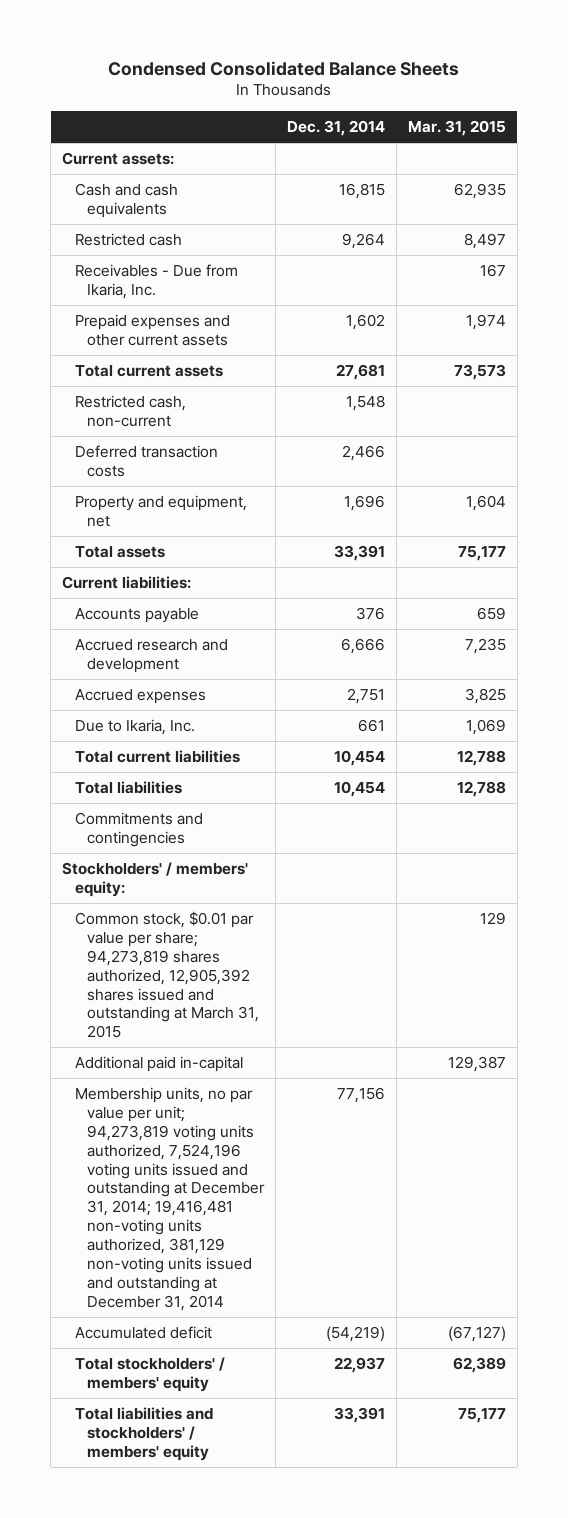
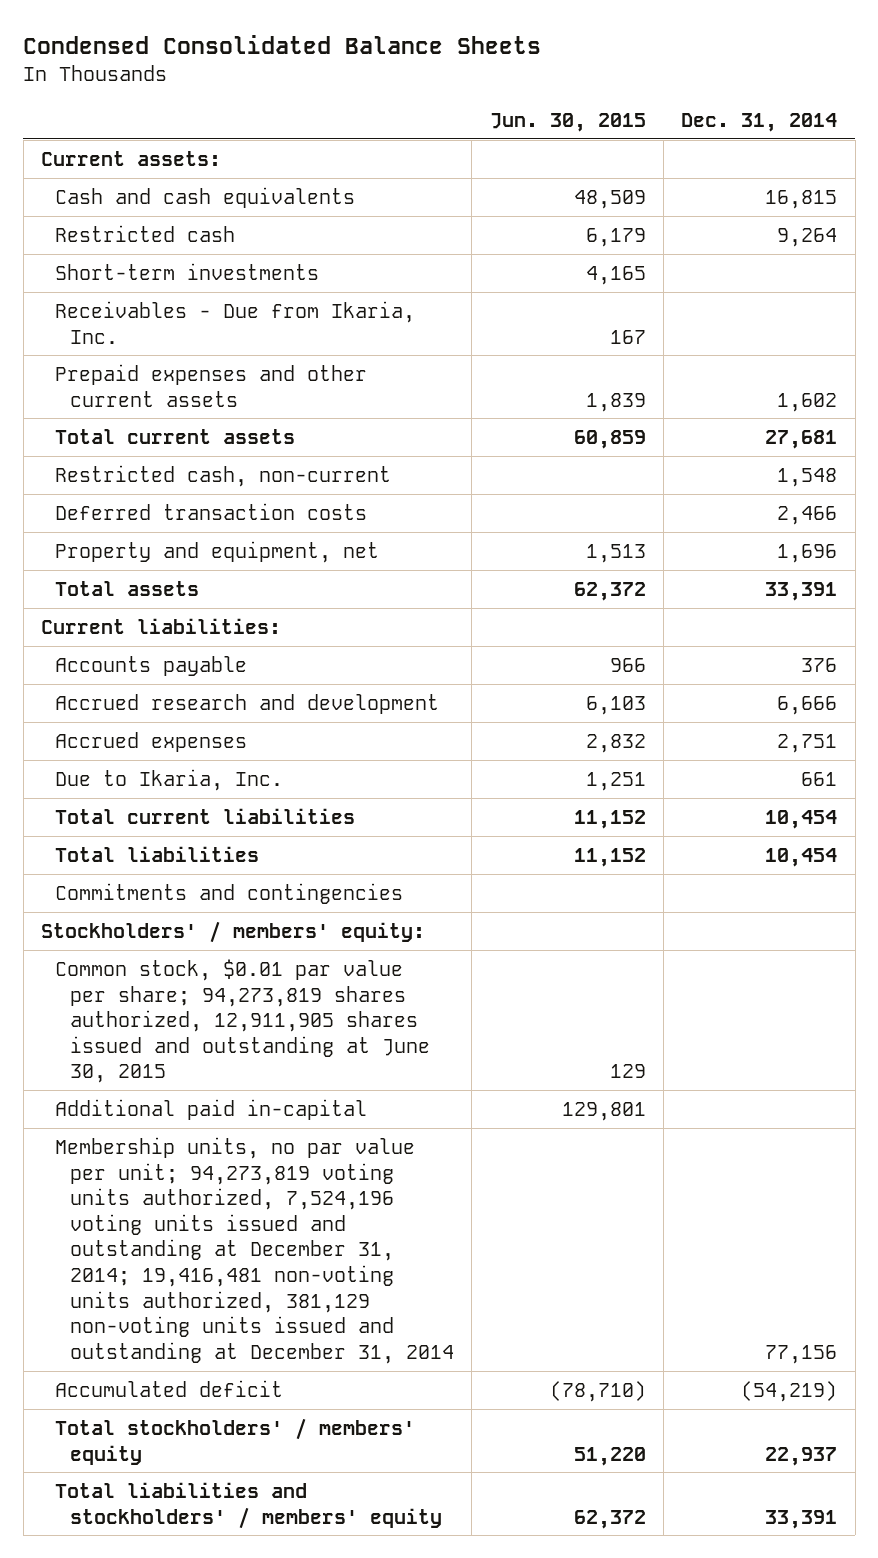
[407,119,506,136] Mar. 31, 2015 -> none
none -> [489,113,646,133] Jun. 30, 2015
none -> [55,262,320,280] Short-term investments
[74,911,260,1039] Common stock, $0.01 par value per share; 94,273,819 shares authorized, 12,905,392 shares issued and outstanding at March 31, 2015 -> [55,958,430,1084] Common stock, $0.01 par value per share; 94,273,819 shares authorized, 12,911,905 shares issued and outstanding at June 30, 2015

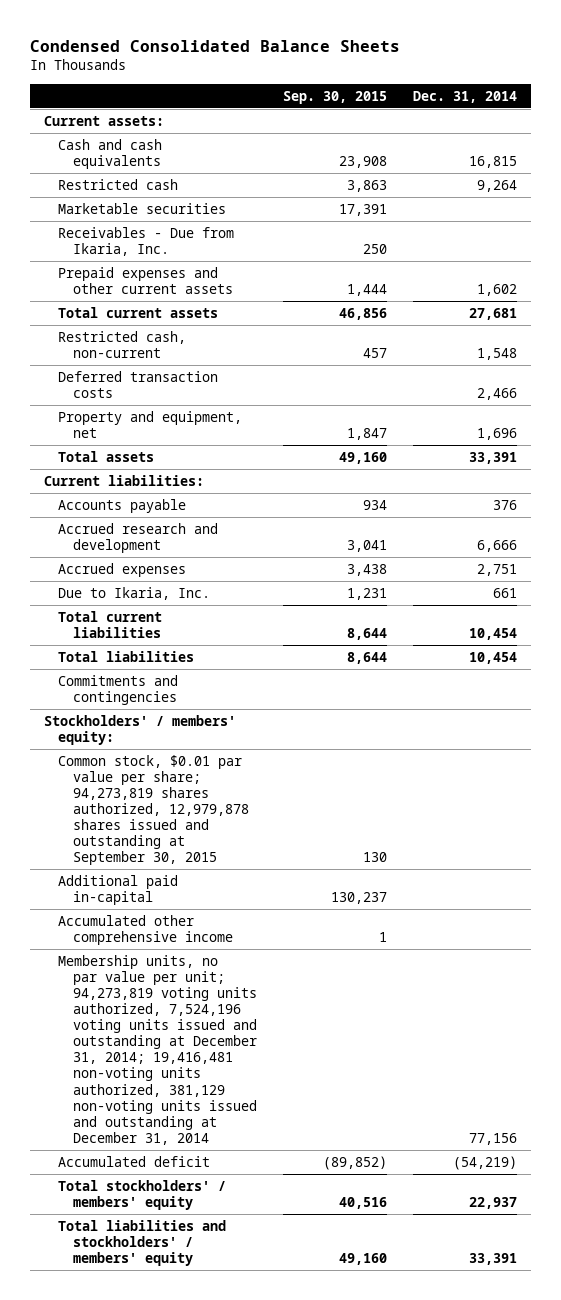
[489,113,646,133] Jun. 30, 2015 -> none
none -> [283,90,388,104] Sep. 30, 2015
[55,262,320,280] Short-term investments -> none
none -> [58,202,227,214] Marketable securities
[55,958,430,1084] Common stock, $0.01 par value per share; 94,273,819 shares authorized, 12,911,905 shares issued and outstanding at June 30, 2015 -> [58,754,249,866] Common stock, $0.01 par value per share; 94,273,819 shares authorized, 12,979,878 shares issued and outstanding at September 30, 2015
none -> [58,914,233,945] Accumulated other comprehensive income

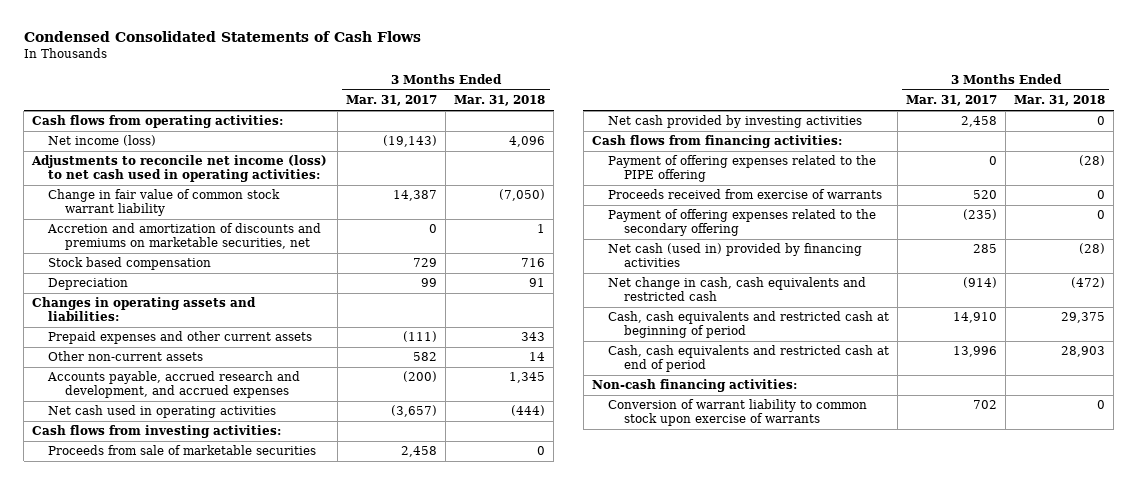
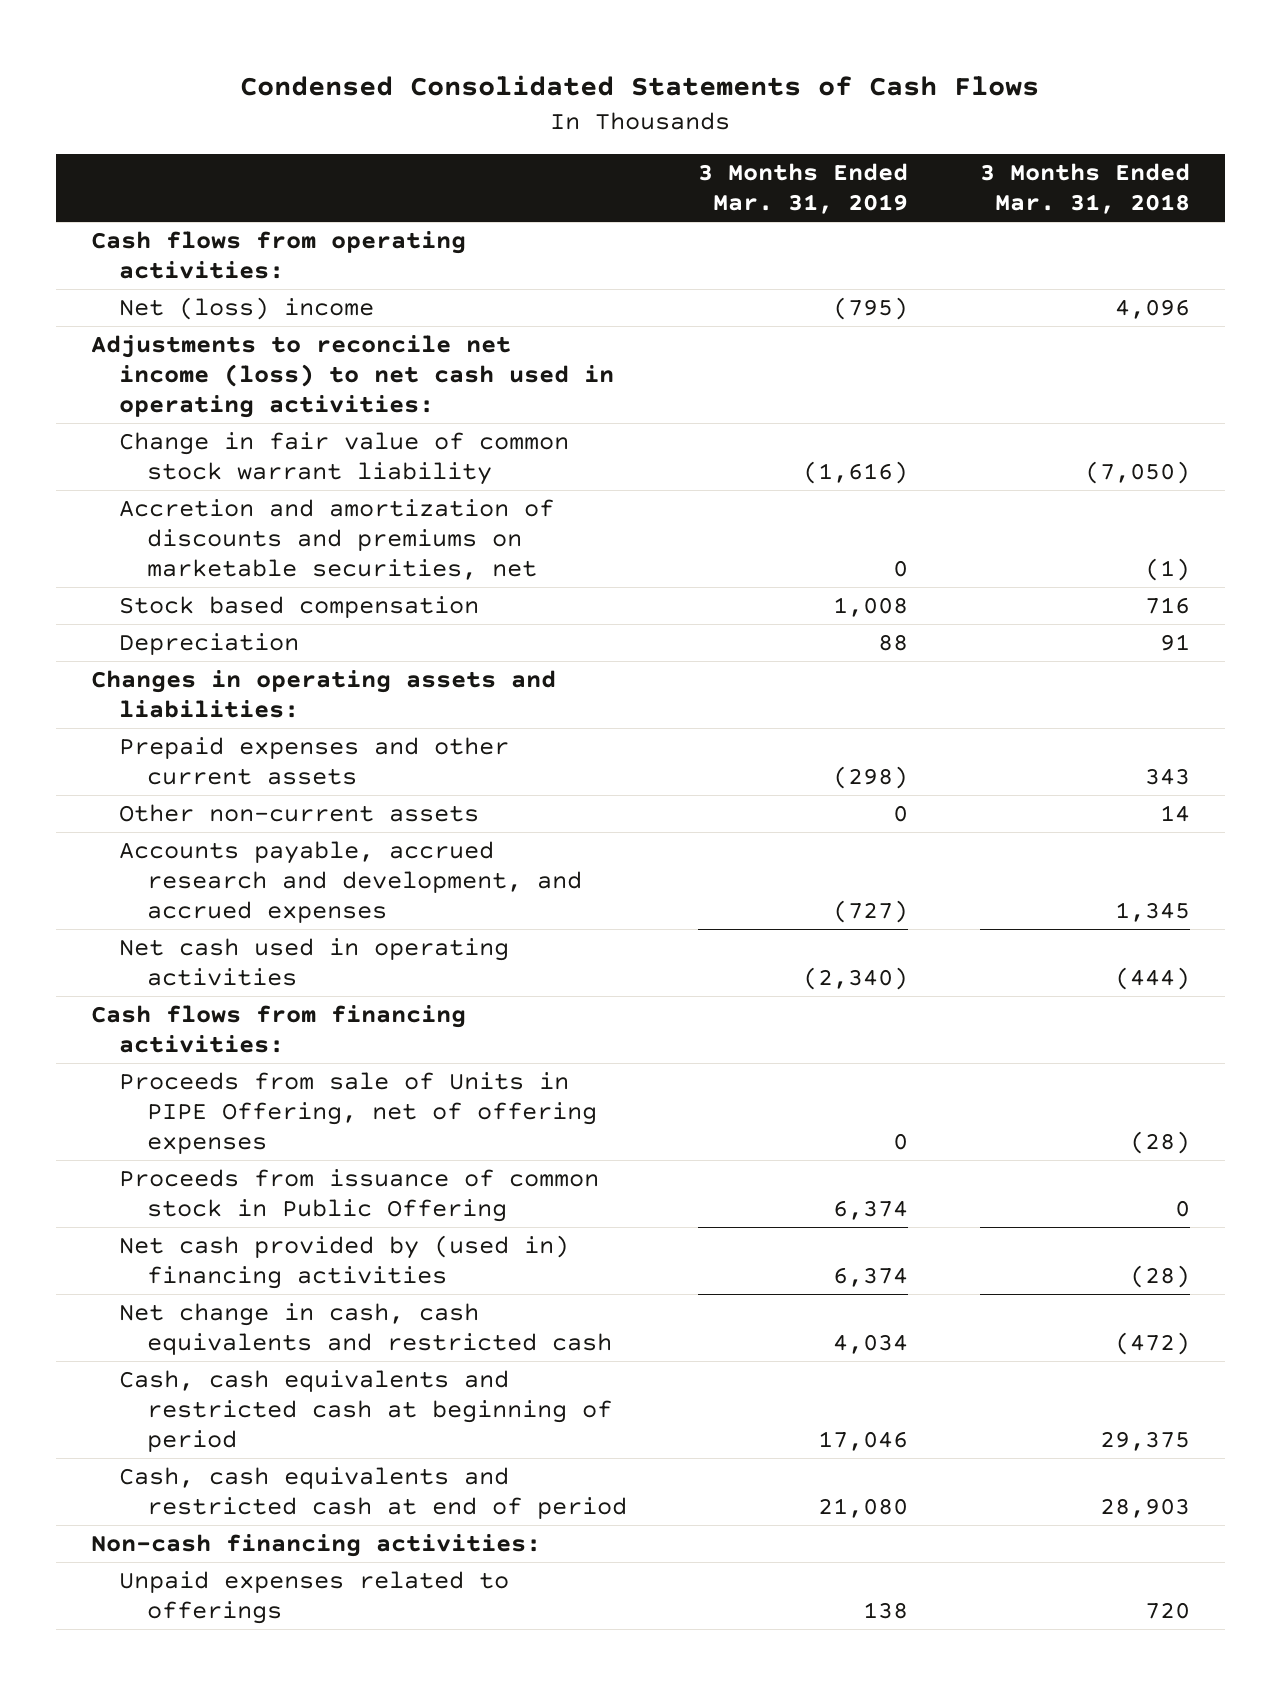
[346,95,438,107] Mar. 31, 2017 -> none
none -> [698,163,909,215] 3 Months Ended Mar. 31, 2019
[48,135,157,147] Net income (loss) -> [119,296,375,320] Net (loss) income
[537,224,546,234] 1 -> [1144,558,1190,582] (1)
[32,425,282,439] Cash flows from investing activities: -> none
[48,445,317,456] Proceeds from sale of marketable securities -> none
[608,115,863,129] Net cash provided by investing activities -> none
[608,155,877,183] Payment of offering expenses related to the PIPE offering -> none
[608,189,883,200] Proceeds received from exercise of warrants -> none
[608,209,877,237] Payment of offering expenses related to the secondary offering -> none
none -> [119,1071,598,1155] Proceeds from sale of Units in PIPE Offering, net of offering expenses
none -> [119,1168,600,1222] Proceeds from issuance of common stock in Public Offering
[608,243,863,268] Net cash (used in) provided by financing activities -> [119,1234,570,1289] Net cash provided by (used in) financing activities
[608,399,868,427] Conversion of warrant liability to common stock upon exercise of warrants -> none
none -> [119,1570,510,1624] Unpaid expenses related to offerings

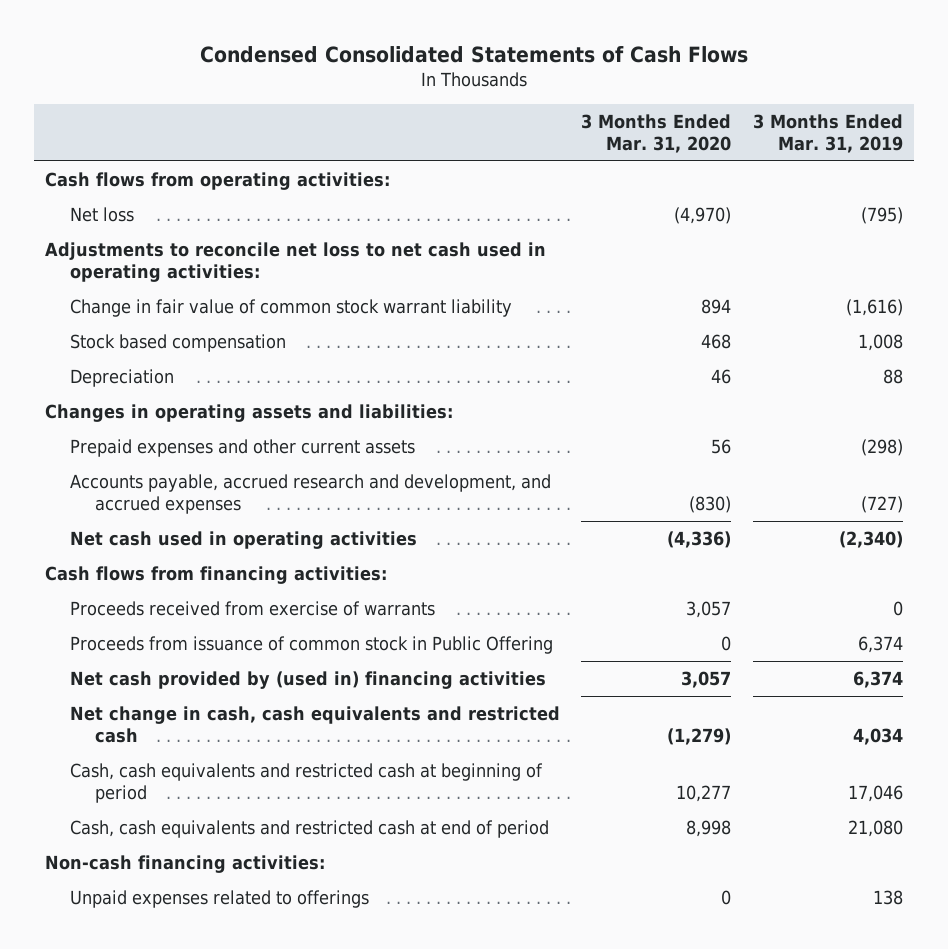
[979,163,1190,215] 3 Months Ended Mar. 31, 2018 -> none
none -> [581,114,732,154] 3 Months Ended Mar. 31, 2020
[119,296,375,320] Net (loss) income -> [69,206,134,222] Net loss
[91,334,615,419] Adjustments to reconcile net income (loss) to net cash used in operating activities: -> [44,241,546,282] Adjustments to reconcile net loss to net cash used in operating activities:
[119,498,555,581] Accretion and amortization of discounts and premiums on marketable securities, net -> none
[119,803,480,822] Other non-current assets -> none
[119,1071,598,1155] Proceeds from sale of Units in PIPE Offering, net of offering expenses -> none
none -> [69,600,435,616] Proceeds received from exercise of warrants

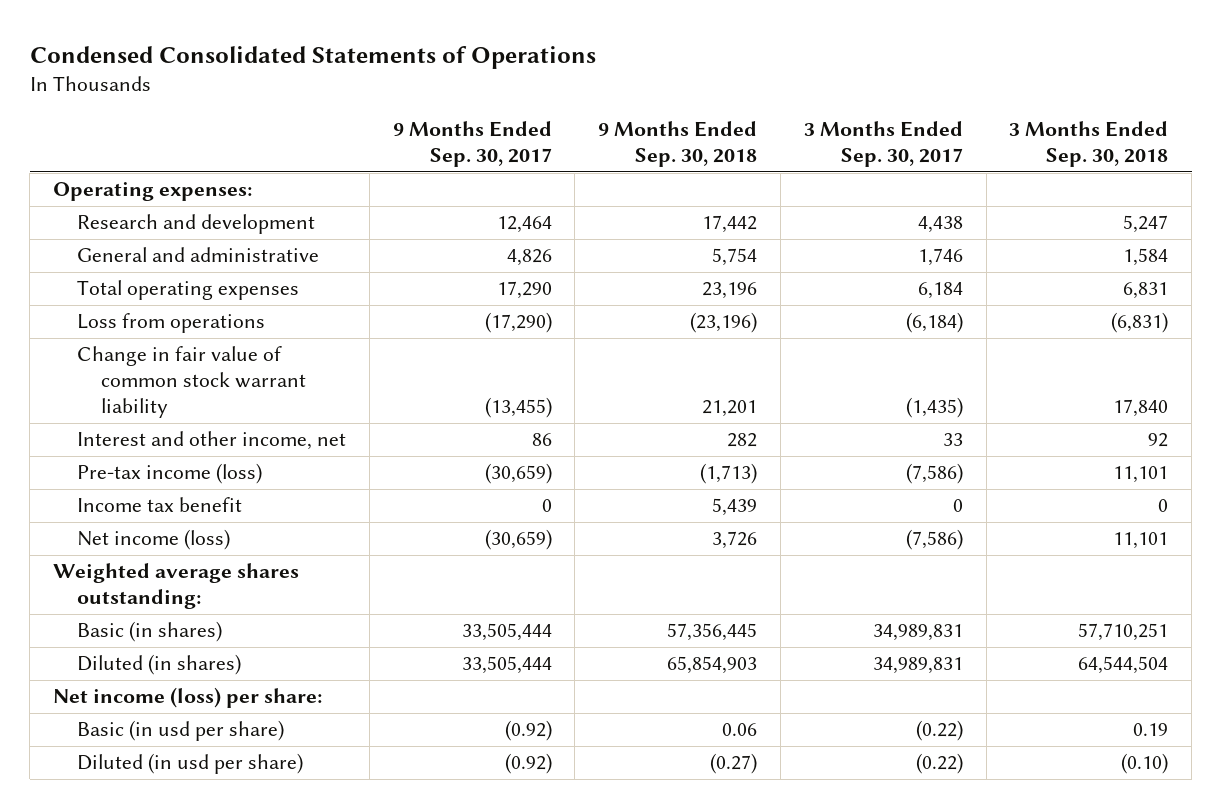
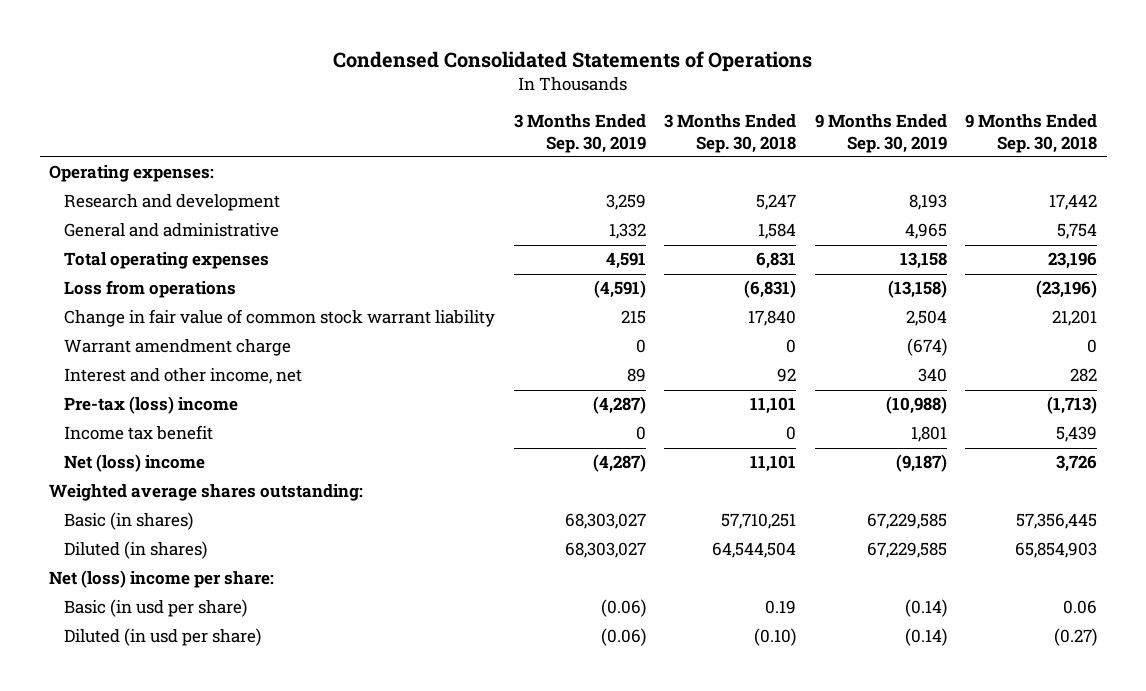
[392,121,552,168] 9 Months Ended Sep. 30, 2017 -> none
[803,121,963,168] 3 Months Ended Sep. 30, 2017 -> none
none -> [513,114,646,153] 3 Months Ended Sep. 30, 2019
none -> [814,114,947,153] 9 Months Ended Sep. 30, 2019
none -> [64,339,292,357] Warrant amendment charge
[76,463,262,485] Pre-tax income (loss) -> [64,396,239,415] Pre-tax (loss) income
[76,529,230,551] Net income (loss) -> [64,454,206,473] Net (loss) income
[52,687,322,709] Net income (loss) per share: -> [49,570,275,589] Net (loss) income per share:

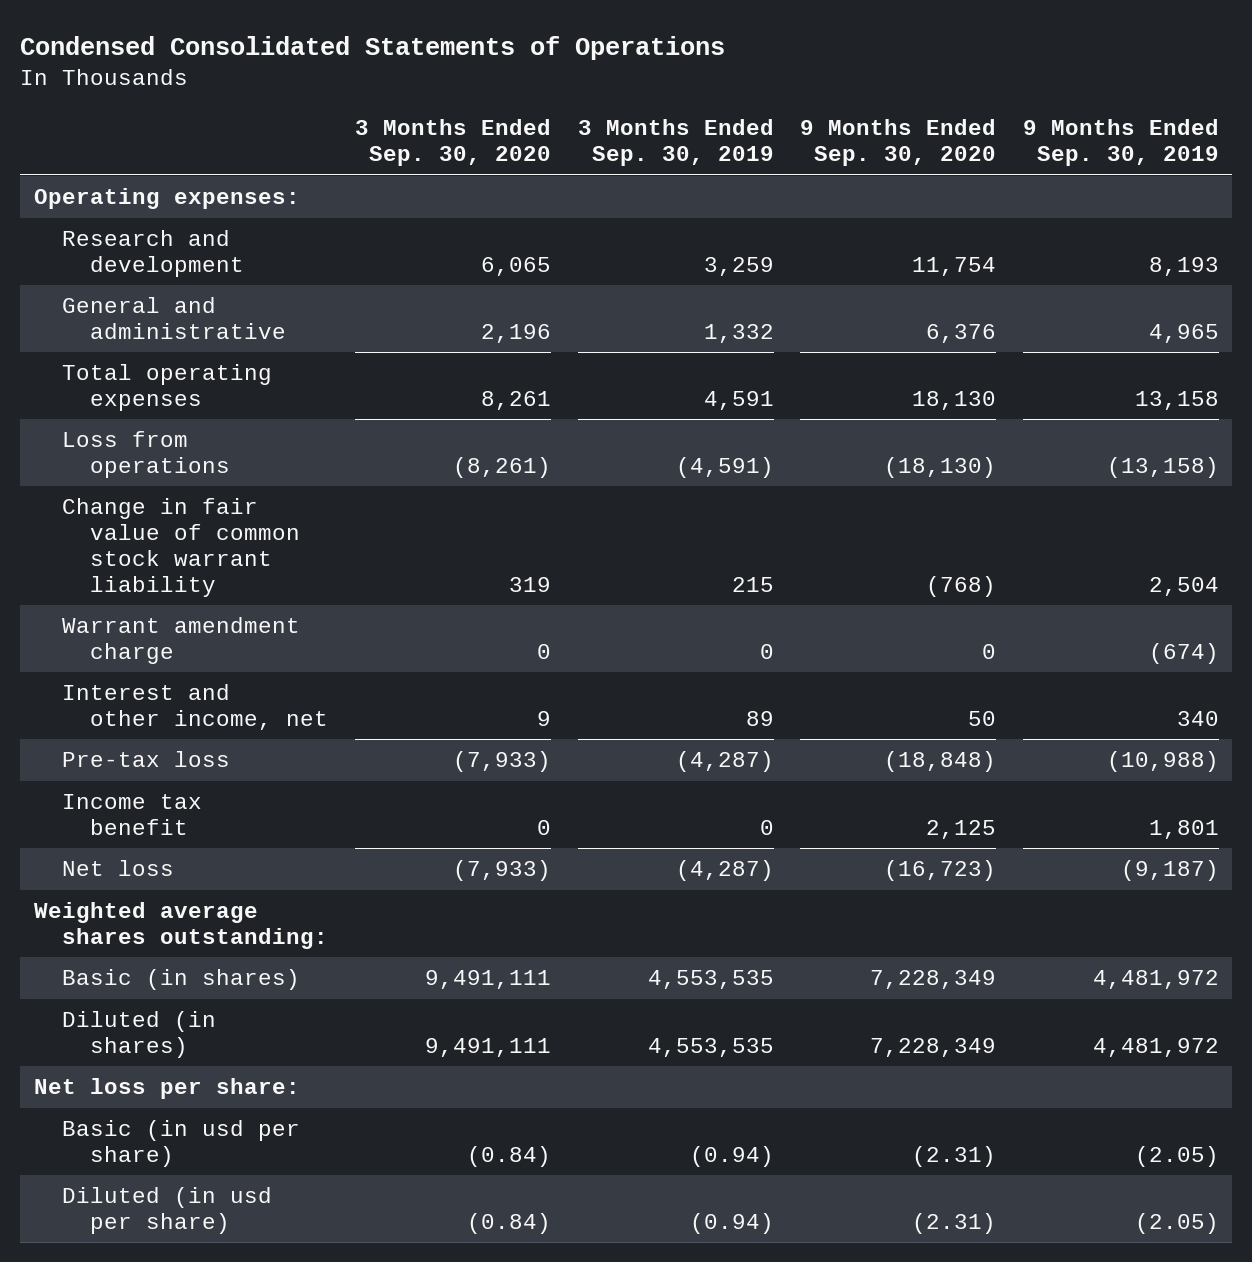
[664,114,797,153] 3 Months Ended Sep. 30, 2018 -> none
[965,114,1098,153] 9 Months Ended Sep. 30, 2018 -> none
none -> [355,119,552,167] 3 Months Ended Sep. 30, 2020
none -> [800,119,997,167] 9 Months Ended Sep. 30, 2020
[64,396,239,415] Pre-tax (loss) income -> [62,751,231,768] Pre-tax loss
[64,454,206,473] Net (loss) income -> [62,860,175,877] Net loss
[564,513,646,530] 68,303,027 -> [647,970,774,990] 4,553,535
[866,513,947,530] 67,229,585 -> [1092,970,1219,990] 4,481,972
[564,542,646,559] 68,303,027 -> [647,1038,774,1058] 4,553,535
[866,542,947,559] 67,229,585 -> [1092,1038,1219,1058] 4,481,972
[49,570,275,589] Net (loss) income per share: -> [33,1078,300,1100] Net loss per share:
[600,599,646,618] (0.06) -> [689,1146,774,1168] (0.94)
[904,599,947,618] (0.14) -> [1134,1146,1219,1168] (2.05)
[600,628,646,647] (0.06) -> [689,1213,774,1235] (0.94)
[904,628,947,647] (0.14) -> [1134,1213,1219,1235] (2.05)

